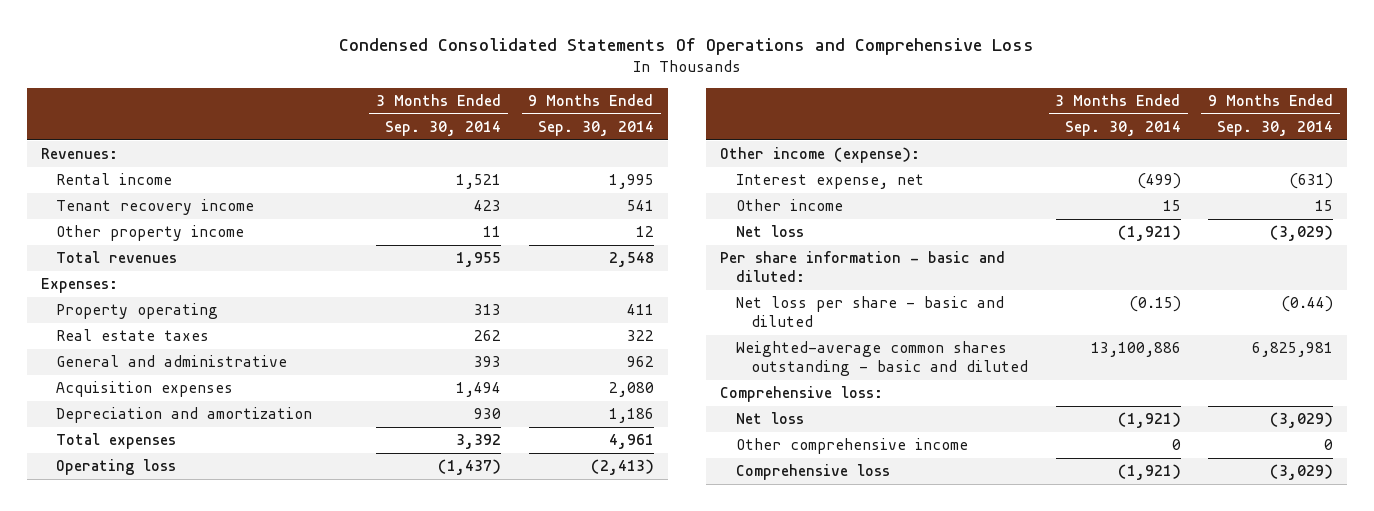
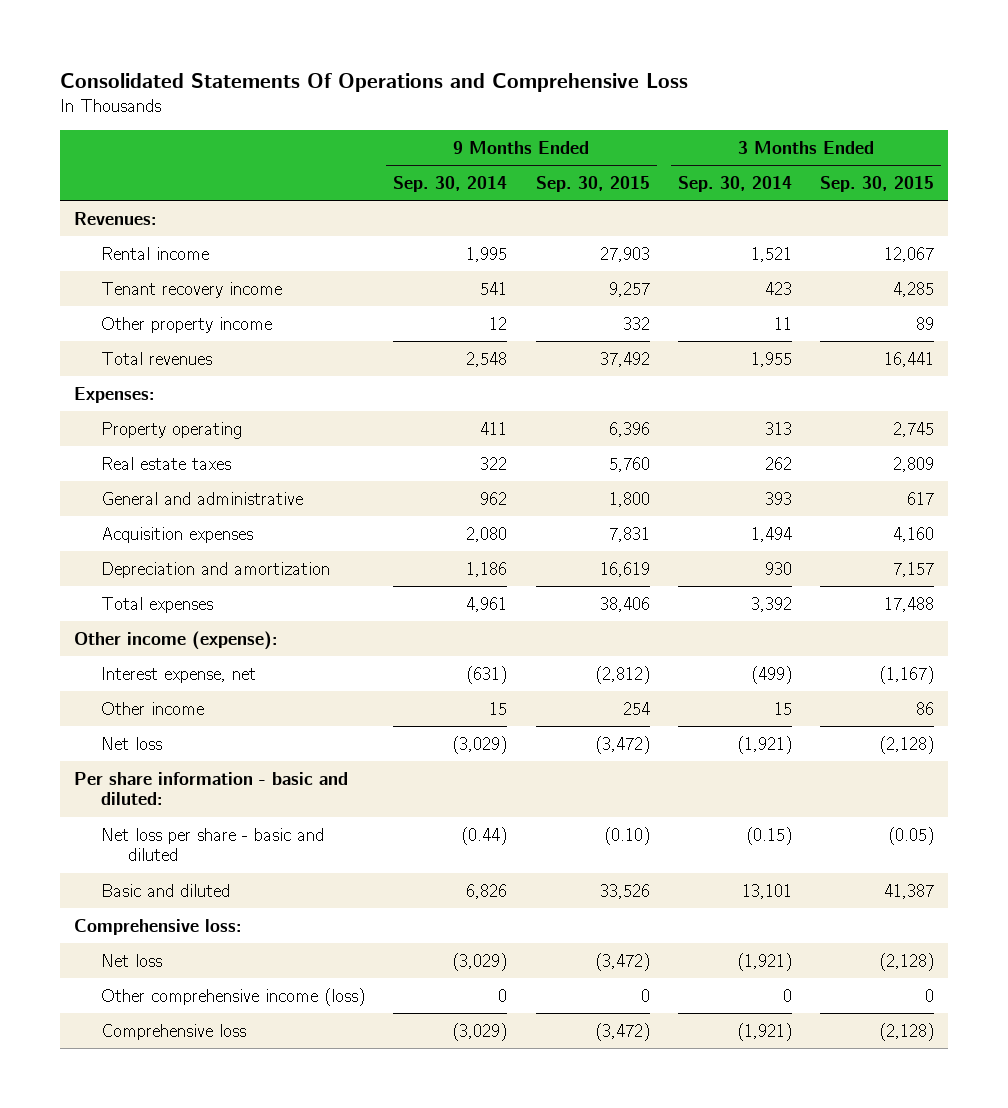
[339,38,1035,56] Condensed Consolidated Statements Of Operations and Comprehensive Loss -> [59,72,688,92] Consolidated Statements Of Operations and Comprehensive Loss
none -> [535,175,650,192] Sep. 30, 2015
none -> [819,175,934,192] Sep. 30, 2015
[56,459,177,476] Operating loss -> none
[735,341,1029,377] Weighted-average common shares outstanding - basic and diluted -> [101,883,231,897] Basic and diluted
[1090,342,1181,358] 13,100,886 -> [741,883,792,899] 13,101
[1252,342,1334,358] 6,825,981 -> [466,883,508,899] 6,826
[735,438,968,455] Other comprehensive income -> [101,987,366,1006] Other comprehensive income (loss)

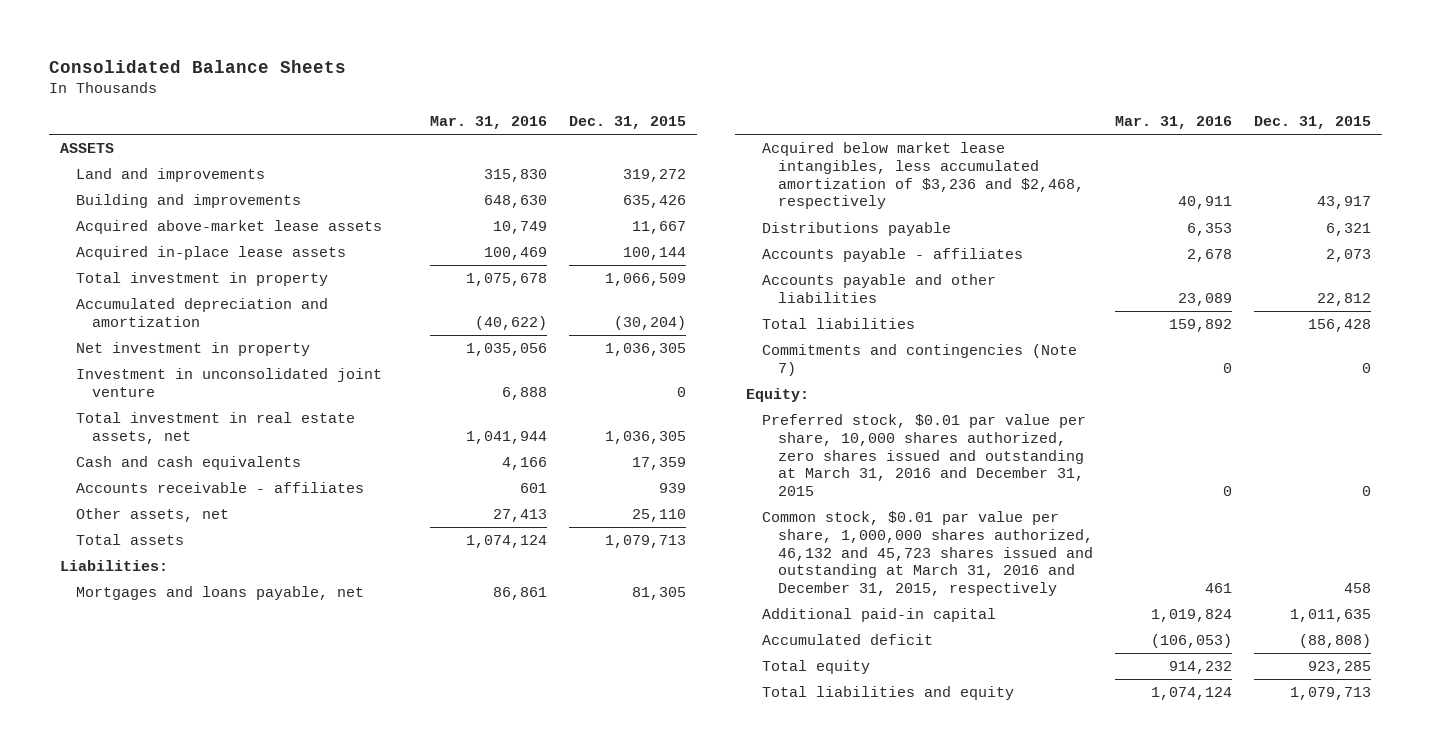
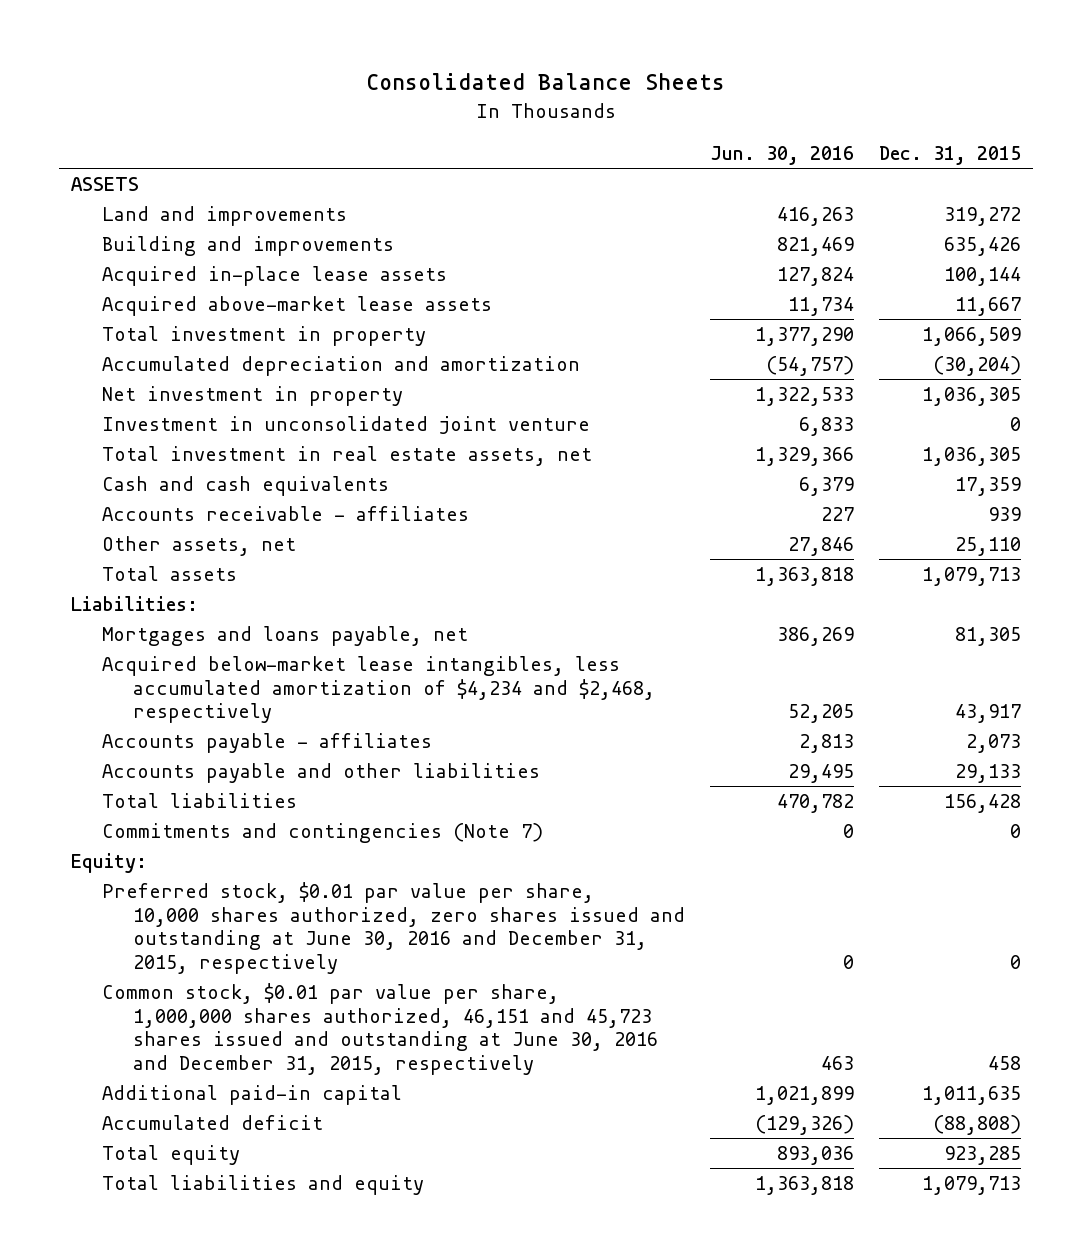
[429,116,547,130] Mar. 31, 2016 -> none
none -> [709,145,854,165] Jun. 30, 2016
[76,220,383,235] Acquired above-market lease assets -> [102,296,493,317] Acquired above-market lease assets
[761,222,951,237] Distributions payable -> none
[761,142,1084,210] Acquired below market lease intangibles, less accumulated amortization of $3,236 and $2,468, respectively -> [102,656,656,724] Acquired below-market lease intangibles, less accumulated amortization of $4,234 and $2,468, respectively
[1317,292,1372,306] 22,812 -> [954,764,1021,784] 29,133
[761,414,1086,497] Preferred stock, $0.01 par value per share, 10,000 shares authorized, zero shares issued and outstanding at March 31, 2016 and December 31, 2015 -> [102,882,686,974] Preferred stock, $0.01 par value per share, 10,000 shares authorized, zero shares issued and outstanding at June 30, 2016 and December 31, 2015, respectively
[761,511,1093,597] Common stock, $0.01 par value per share, 1,000,000 shares authorized, 46,132 and 45,723 shares issued and outstanding at March 31, 2016 and December 31, 2015, respectively -> [102,983,659,1075] Common stock, $0.01 par value per share, 1,000,000 shares authorized, 46,151 and 45,723 shares issued and outstanding at June 30, 2016 and December 31, 2015, respectively

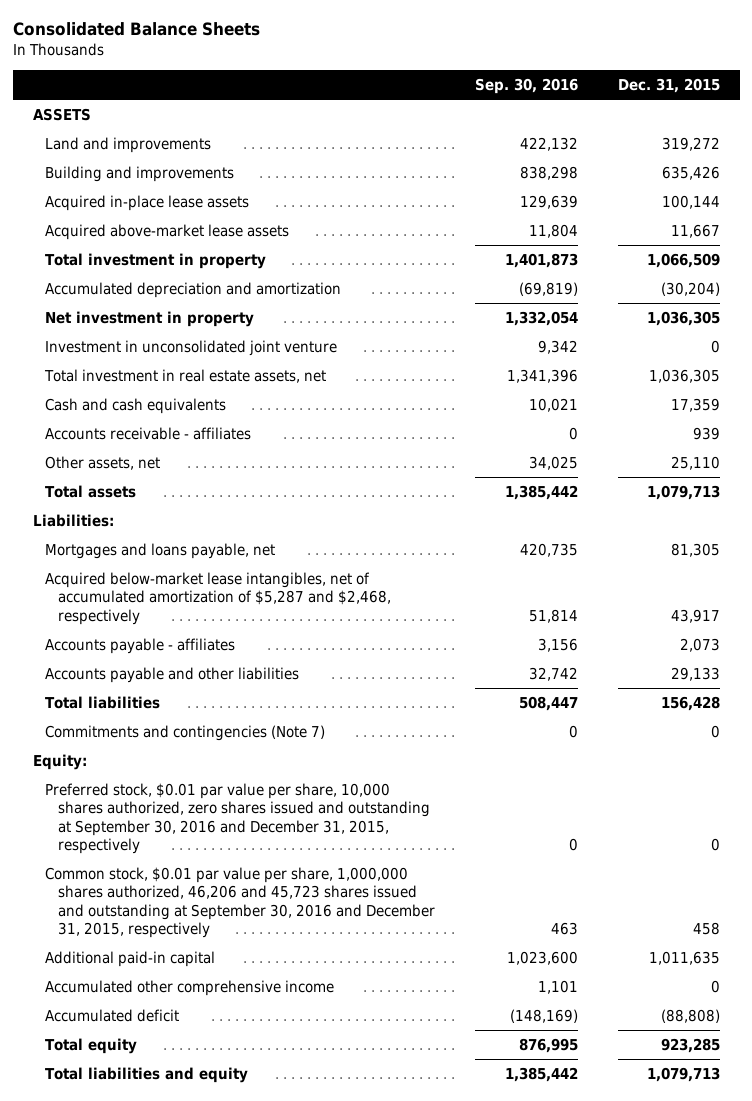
[709,145,854,165] Jun. 30, 2016 -> none
none -> [474,78,578,95] Sep. 30, 2016
[102,656,656,724] Acquired below-market lease intangibles, less accumulated amortization of $4,234 and $2,468, respectively -> [45,571,391,625] Acquired below-market lease intangibles, net of accumulated amortization of $5,287 and $2,468, respectively
[102,882,686,974] Preferred stock, $0.01 par value per share, 10,000 shares authorized, zero shares issued and outstanding at June 30, 2016 and December 31, 2015, respectively -> [45,782,430,855] Preferred stock, $0.01 par value per share, 10,000 shares authorized, zero shares issued and outstanding at September 30, 2016 and December 31, 2015, respectively
[102,983,659,1075] Common stock, $0.01 par value per share, 1,000,000 shares authorized, 46,151 and 45,723 shares issued and outstanding at June 30, 2016 and December 31, 2015, respectively -> [45,866,435,939] Common stock, $0.01 par value per share, 1,000,000 shares authorized, 46,206 and 45,723 shares issued and outstanding at September 30, 2016 and December 31, 2015, respectively
none -> [45,979,335,996] Accumulated other comprehensive income

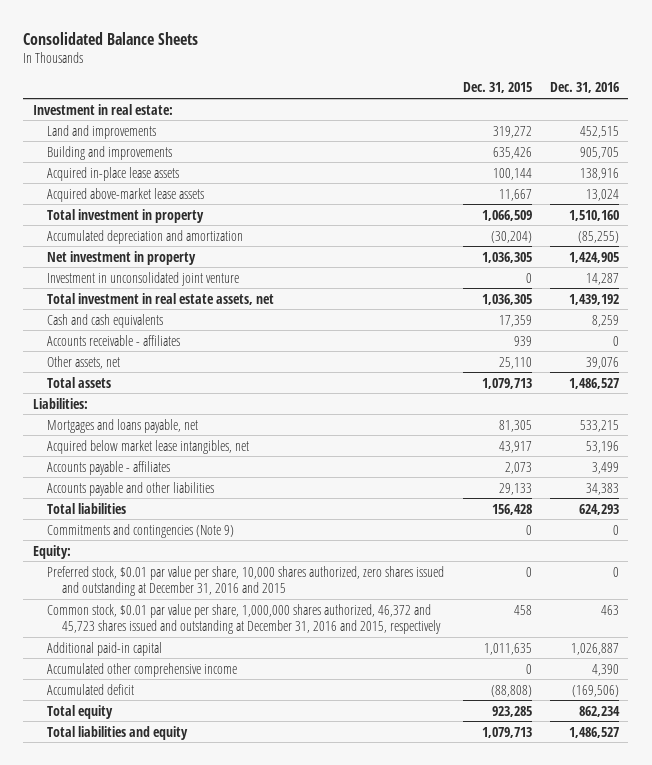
[474,78,578,95] Sep. 30, 2016 -> none
none -> [550,82,620,94] Dec. 31, 2016
[32,107,91,121] ASSETS -> none
none -> [32,103,173,115] Investment in real estate:
[45,571,391,625] Acquired below-market lease intangibles, net of accumulated amortization of $5,287 and $2,468, respectively -> [47,439,250,454] Acquired below market lease intangibles, net
[45,724,326,741] Commitments and contingencies (Note 7) -> [47,523,235,538] Commitments and contingencies (Note 9)
[45,782,430,855] Preferred stock, $0.01 par value per share, 10,000 shares authorized, zero shares issued and outstanding at September 30, 2016 and December 31, 2015, respectively -> [47,565,445,597] Preferred stock, $0.01 par value per share, 10,000 shares authorized, zero shares issued and outstanding at December 31, 2016 and 2015
[45,866,435,939] Common stock, $0.01 par value per share, 1,000,000 shares authorized, 46,206 and 45,723 shares issued and outstanding at September 30, 2016 and December 31, 2015, respectively -> [47,603,441,635] Common stock, $0.01 par value per share, 1,000,000 shares authorized, 46,372 and 45,723 shares issued and outstanding at December 31, 2016 and 2015, respectively

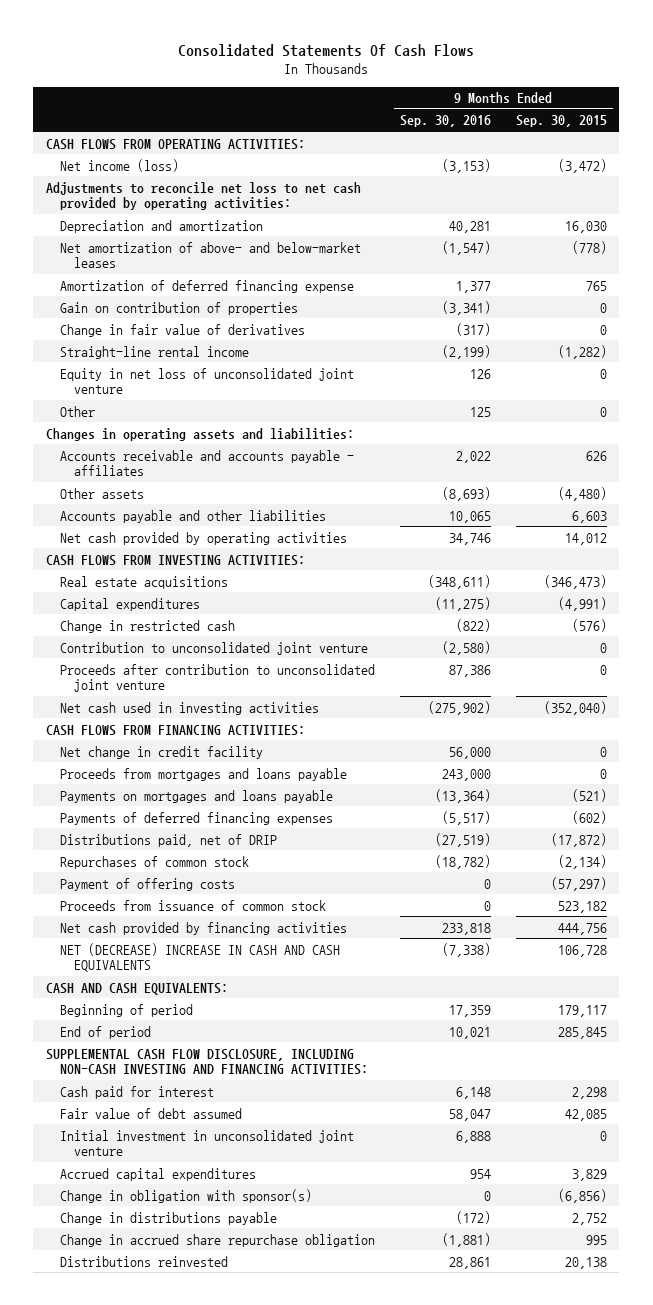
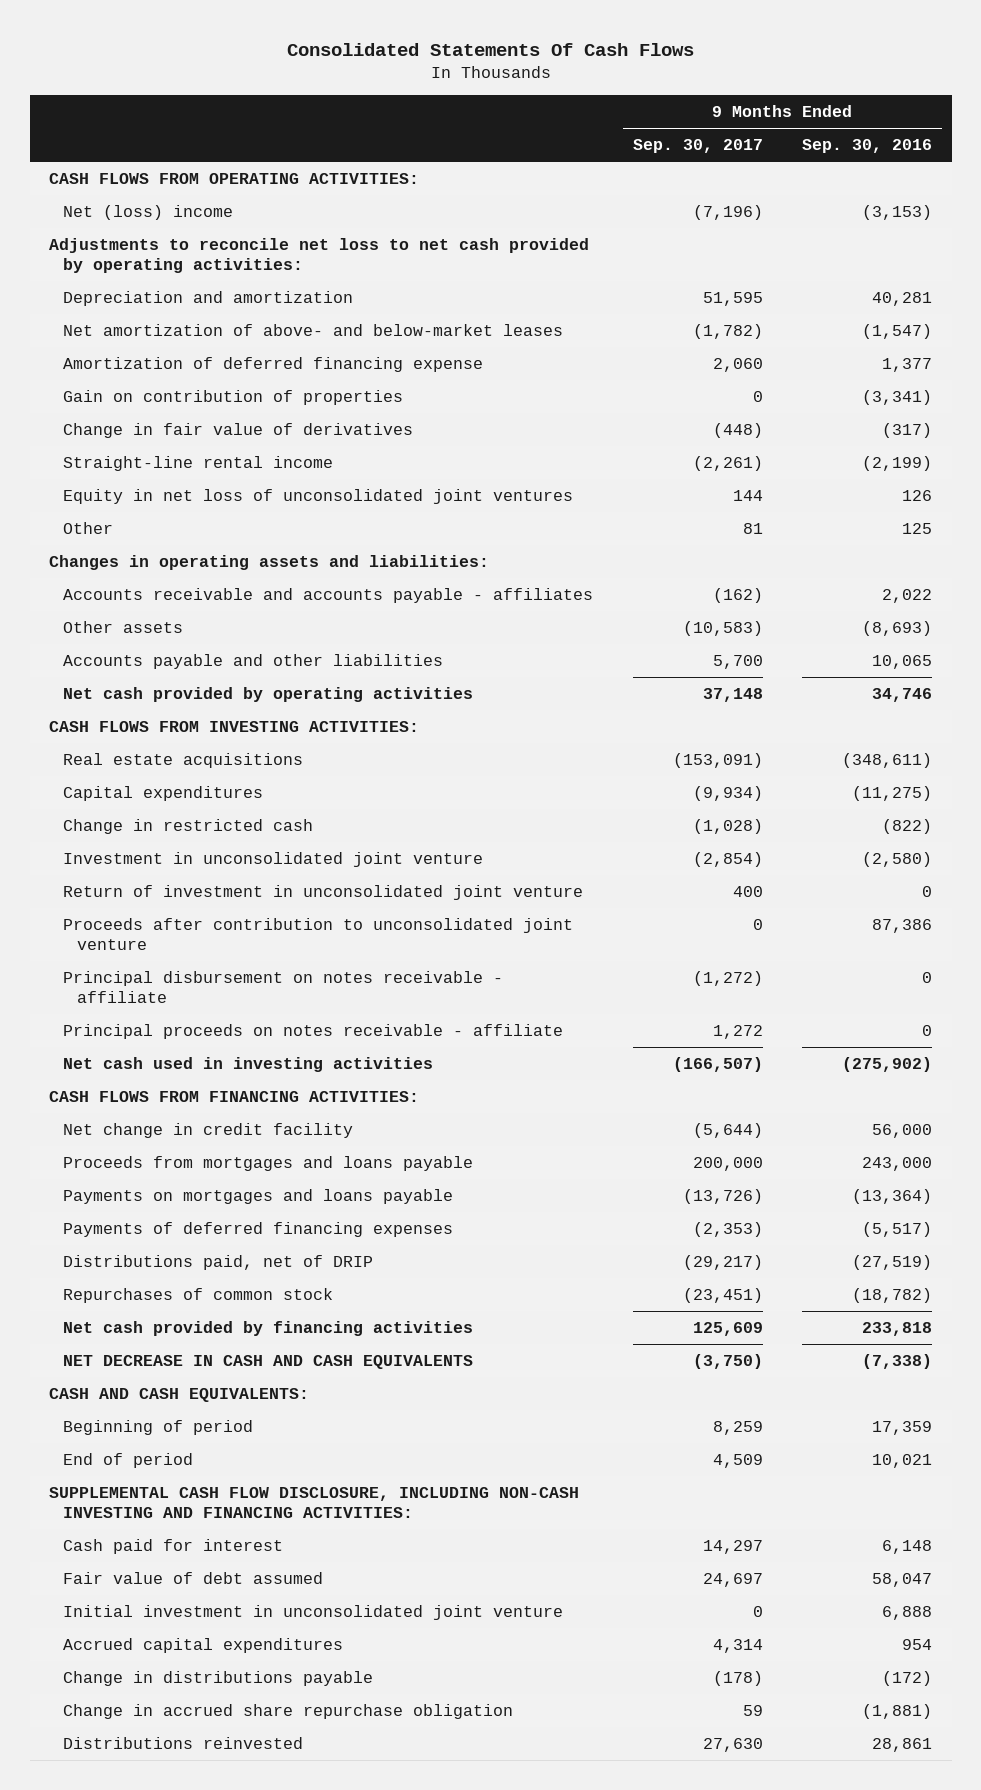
[515,115,607,128] Sep. 30, 2015 -> none
none -> [632,139,763,154] Sep. 30, 2017
[59,158,179,172] Net income (loss) -> [63,205,234,221] Net (loss) income
[59,367,354,395] Equity in net loss of unconsolidated joint venture -> [63,489,574,505] Equity in net loss of unconsolidated joint ventures
[59,641,368,655] Contribution to unconsolidated joint venture -> [63,852,484,868] Investment in unconsolidated joint venture
none -> [63,885,584,901] Return of investment in unconsolidated joint venture
none -> [63,971,504,1004] Principal disbursement on notes receivable - affiliate
none -> [63,1024,564,1040] Principal proceeds on notes receivable - affiliate
[59,877,235,891] Payment of offering costs -> none
[59,899,326,911] Proceeds from issuance of common stock -> none
[59,942,340,973] NET (DECREASE) INCREASE IN CASH AND CASH EQUIVALENTS -> [63,1355,474,1370] NET DECREASE IN CASH AND CASH EQUIVALENTS
[59,1188,312,1203] Change in obligation with sponsor(s) -> none

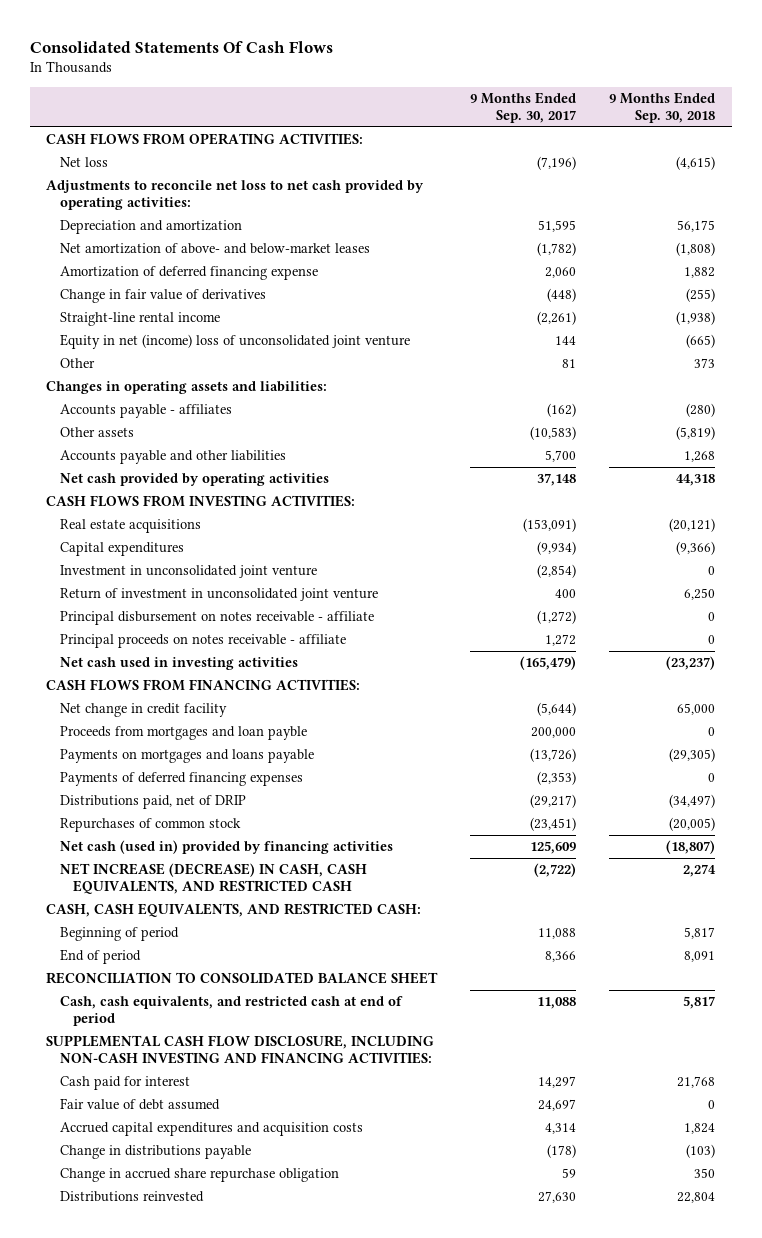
[802,139,933,154] Sep. 30, 2016 -> none
none -> [609,92,716,124] 9 Months Ended Sep. 30, 2018
[63,205,234,221] Net (loss) income -> [59,157,108,168] Net loss
[63,390,404,406] Gain on contribution of properties -> none
[63,489,574,505] Equity in net loss of unconsolidated joint ventures -> [59,334,410,350] Equity in net (income) loss of unconsolidated joint venture
[63,588,594,604] Accounts receivable and accounts payable - affiliates -> [59,404,232,419] Accounts payable - affiliates
[63,819,314,835] Change in restricted cash -> none
[63,918,574,951] Proceeds after contribution to unconsolidated joint venture -> none
[672,1057,763,1073] (166,507) -> [520,656,577,671] (165,479)
[63,1156,474,1172] Proceeds from mortgages and loans payable -> [59,726,307,741] Proceeds from mortgages and loan payble
[63,1321,474,1337] Net cash provided by financing activities -> [59,840,393,855] Net cash (used in) provided by financing activities
[63,1355,474,1370] NET DECREASE IN CASH AND CASH EQUIVALENTS -> [59,863,367,895] NET INCREASE (DECREASE) IN CASH, CASH EQUIVALENTS, AND RESTRICTED CASH
[692,1354,763,1370] (3,750) -> [534,863,577,878] (2,722)
[49,1388,310,1403] CASH AND CASH EQUIVALENTS: -> [46,903,422,918] CASH, CASH EQUIVALENTS, AND RESTRICTED CASH:
[712,1421,763,1436] 8,259 -> [538,928,577,940] 11,088
[712,1454,763,1469] 4,509 -> [545,951,577,963] 8,366
none -> [46,972,439,985] RECONCILIATION TO CONSOLIDATED BALANCE SHEET
none -> [59,996,403,1027] Cash, cash equivalents, and restricted cash at end of period
[63,1605,564,1621] Initial investment in unconsolidated joint venture -> none
[63,1638,344,1654] Accrued capital expenditures -> [59,1122,363,1137] Accrued capital expenditures and acquisition costs

